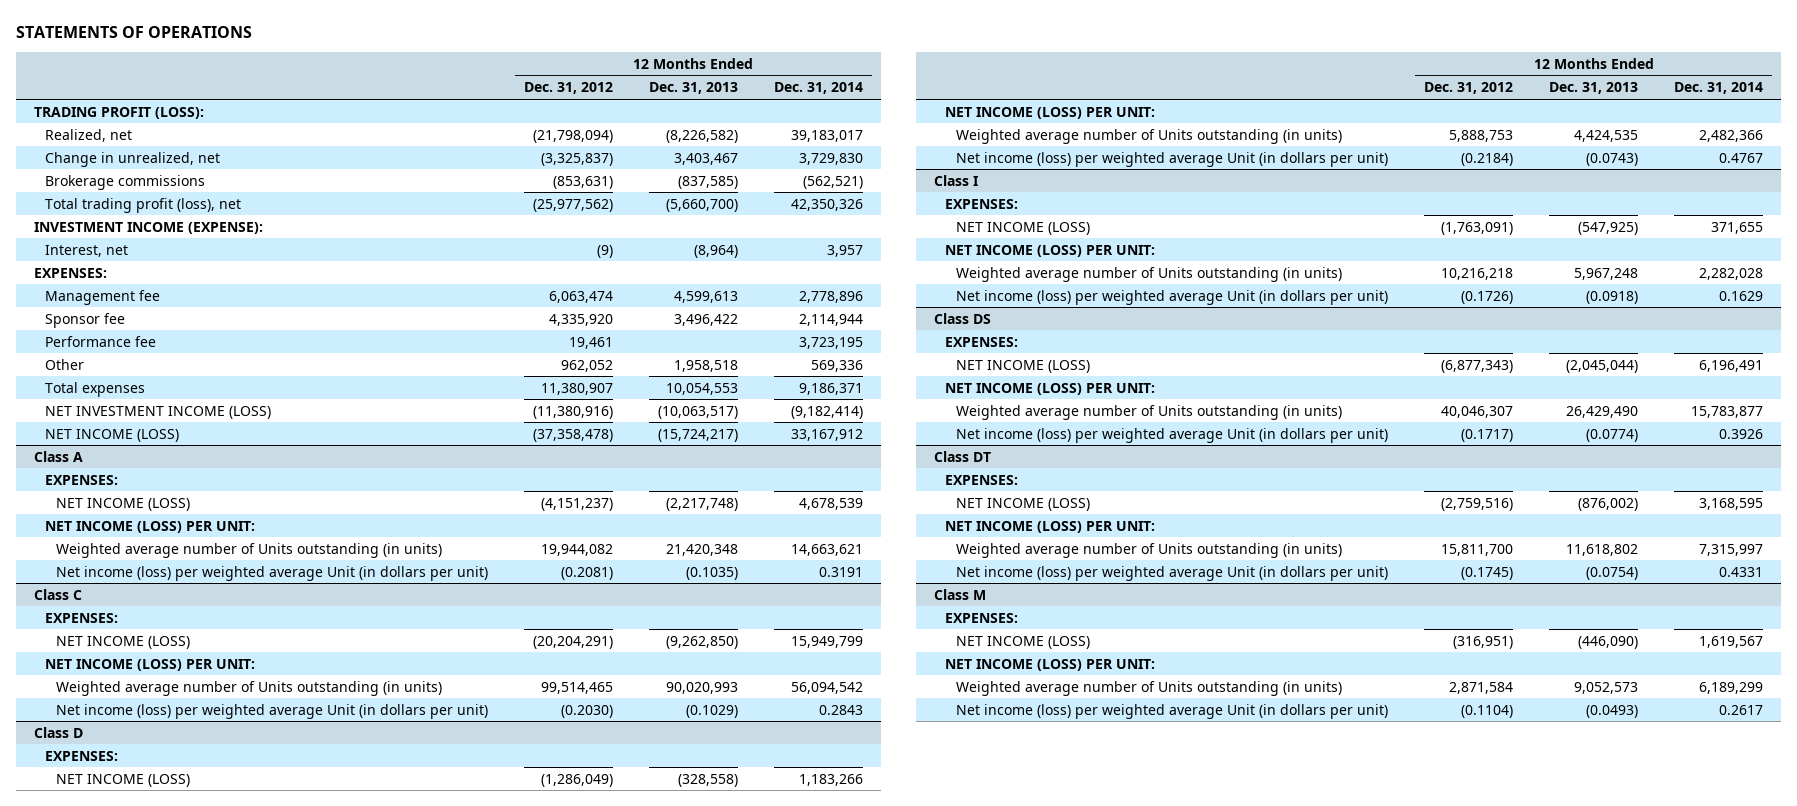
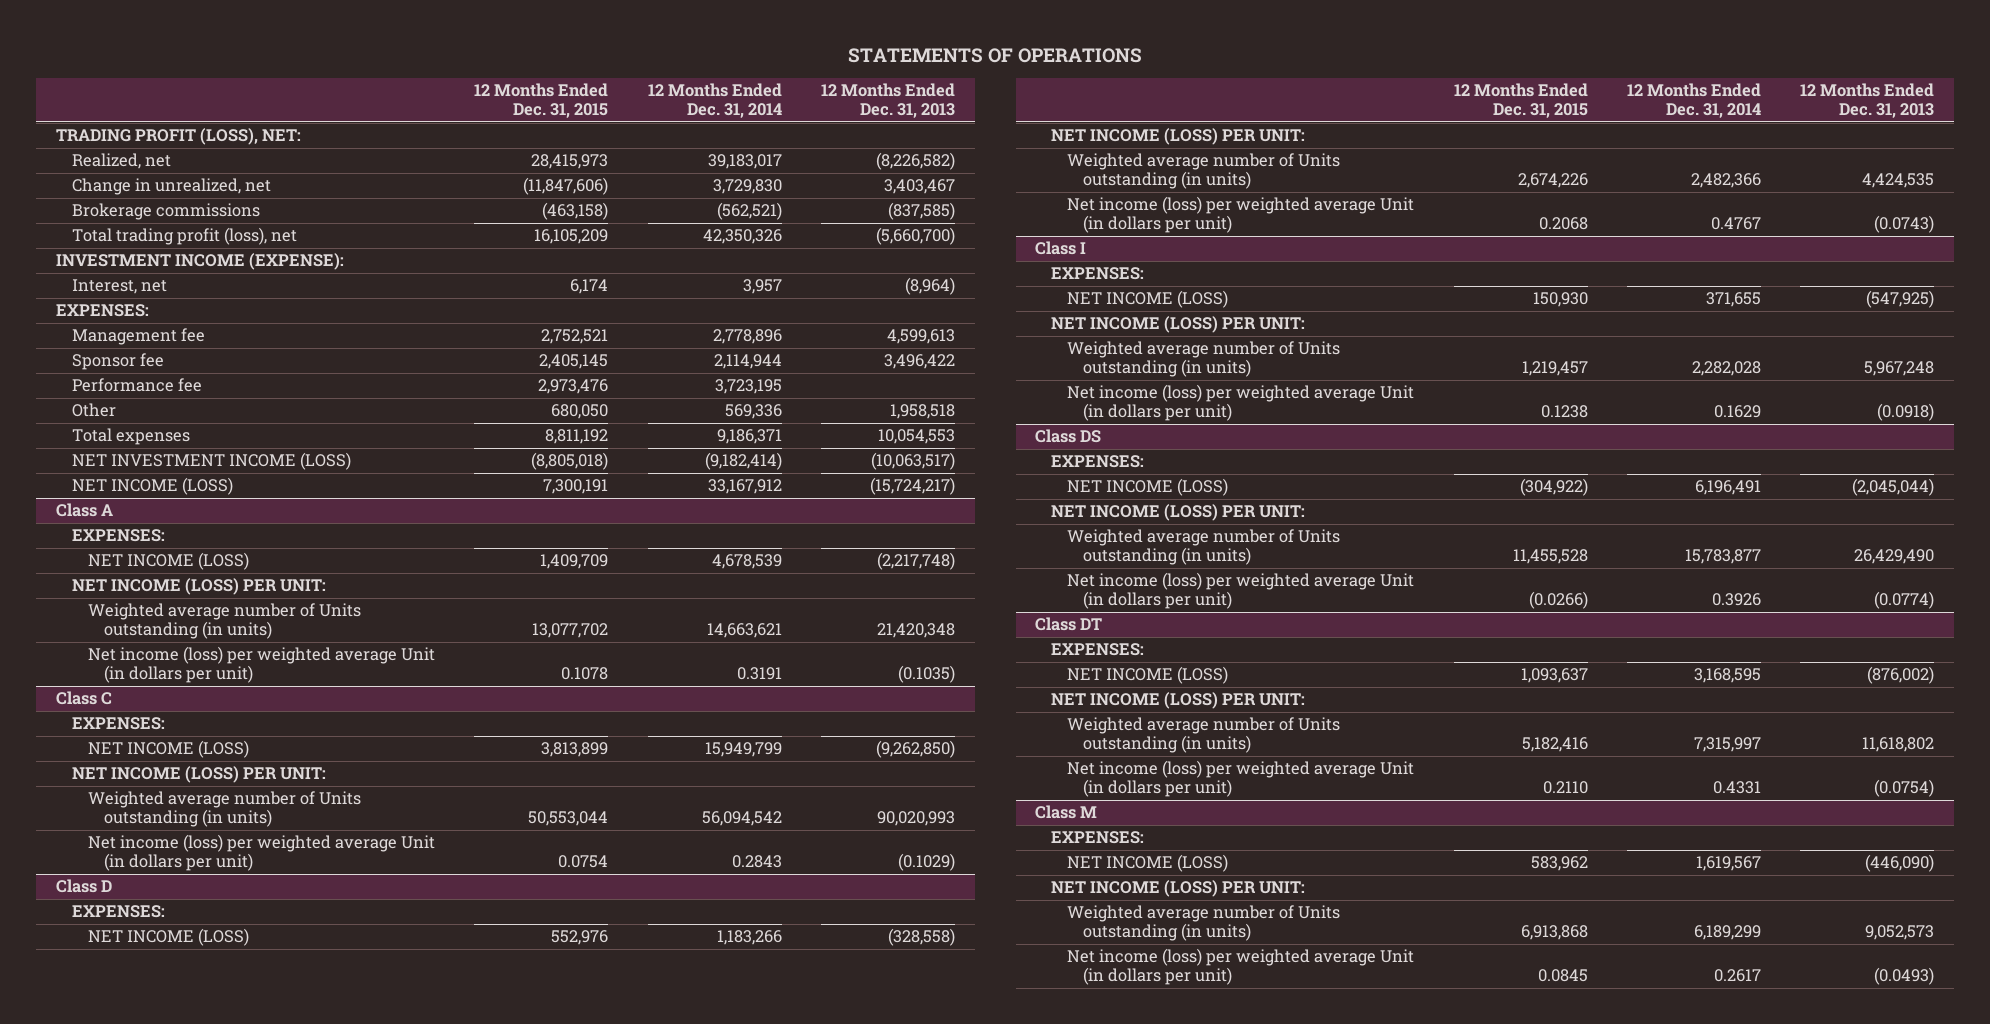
[523,82,613,95] Dec. 31, 2012 -> none
none -> [474,83,609,119] 12 Months Ended Dec. 31, 2015
[34,106,205,119] TRADING PROFIT (LOSS): -> [55,128,301,146] TRADING PROFIT (LOSS), NET:

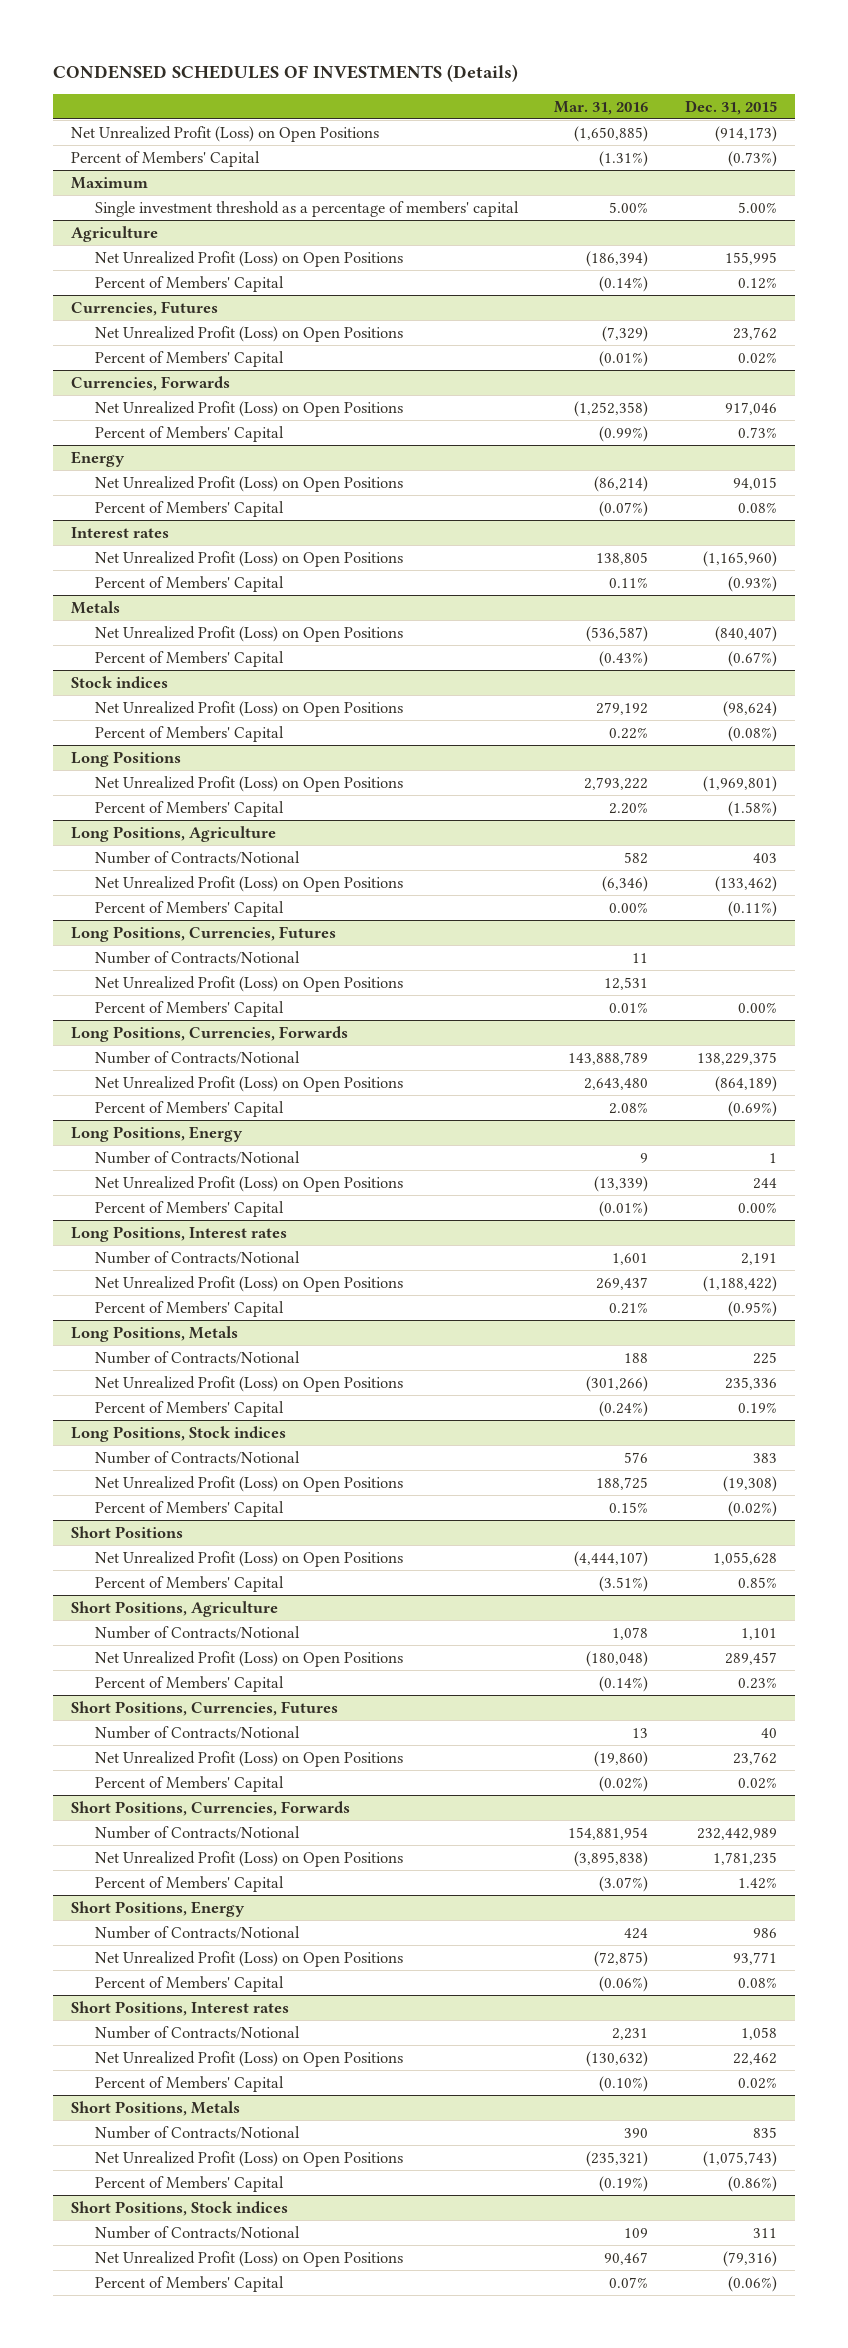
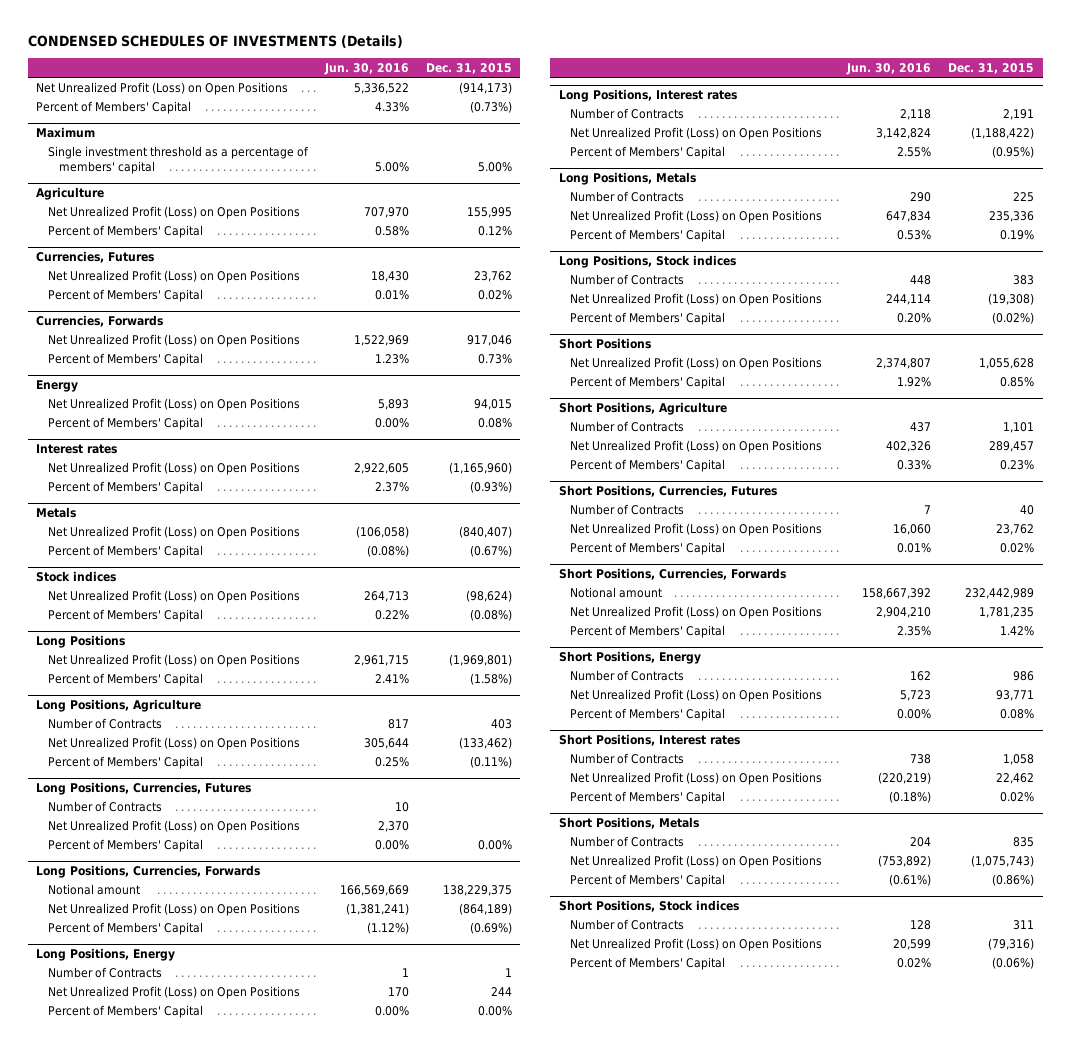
[554,100,649,115] Mar. 31, 2016 -> none
none -> [323,63,409,76] Jun. 30, 2016
[94,850,300,864] Number of Contracts/Notional -> [47,717,162,729] Number of Contracts
[94,950,300,964] Number of Contracts/Notional -> [47,800,162,812] Number of Contracts
[94,1050,300,1064] Number of Contracts/Notional -> [47,883,140,895] Notional amount
[94,1150,300,1164] Number of Contracts/Notional -> [47,966,162,978] Number of Contracts
[94,1250,300,1264] Number of Contracts/Notional -> [570,107,685,119] Number of Contracts
[94,1350,300,1364] Number of Contracts/Notional -> [570,190,685,202] Number of Contracts
[94,1450,300,1464] Number of Contracts/Notional -> [570,273,685,285] Number of Contracts
[94,1625,300,1639] Number of Contracts/Notional -> [570,420,685,432] Number of Contracts
[94,1725,300,1739] Number of Contracts/Notional -> [570,503,685,515] Number of Contracts
[94,1825,300,1839] Number of Contracts/Notional -> [570,586,663,598] Notional amount
[94,1925,300,1939] Number of Contracts/Notional -> [570,669,685,681] Number of Contracts
[94,2025,300,2039] Number of Contracts/Notional -> [570,752,685,764] Number of Contracts
[94,2125,300,2139] Number of Contracts/Notional -> [570,835,685,847] Number of Contracts
[94,2225,300,2239] Number of Contracts/Notional -> [570,918,685,930] Number of Contracts

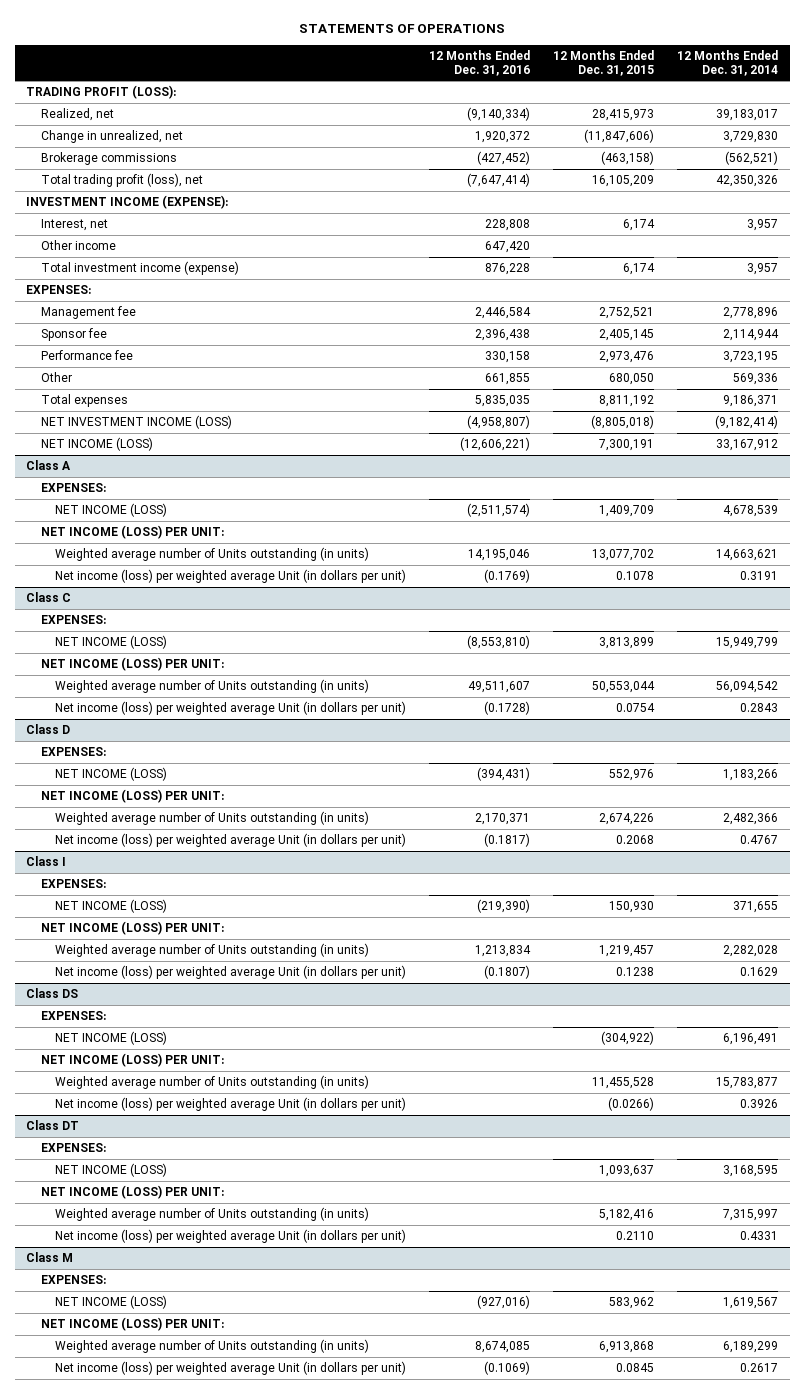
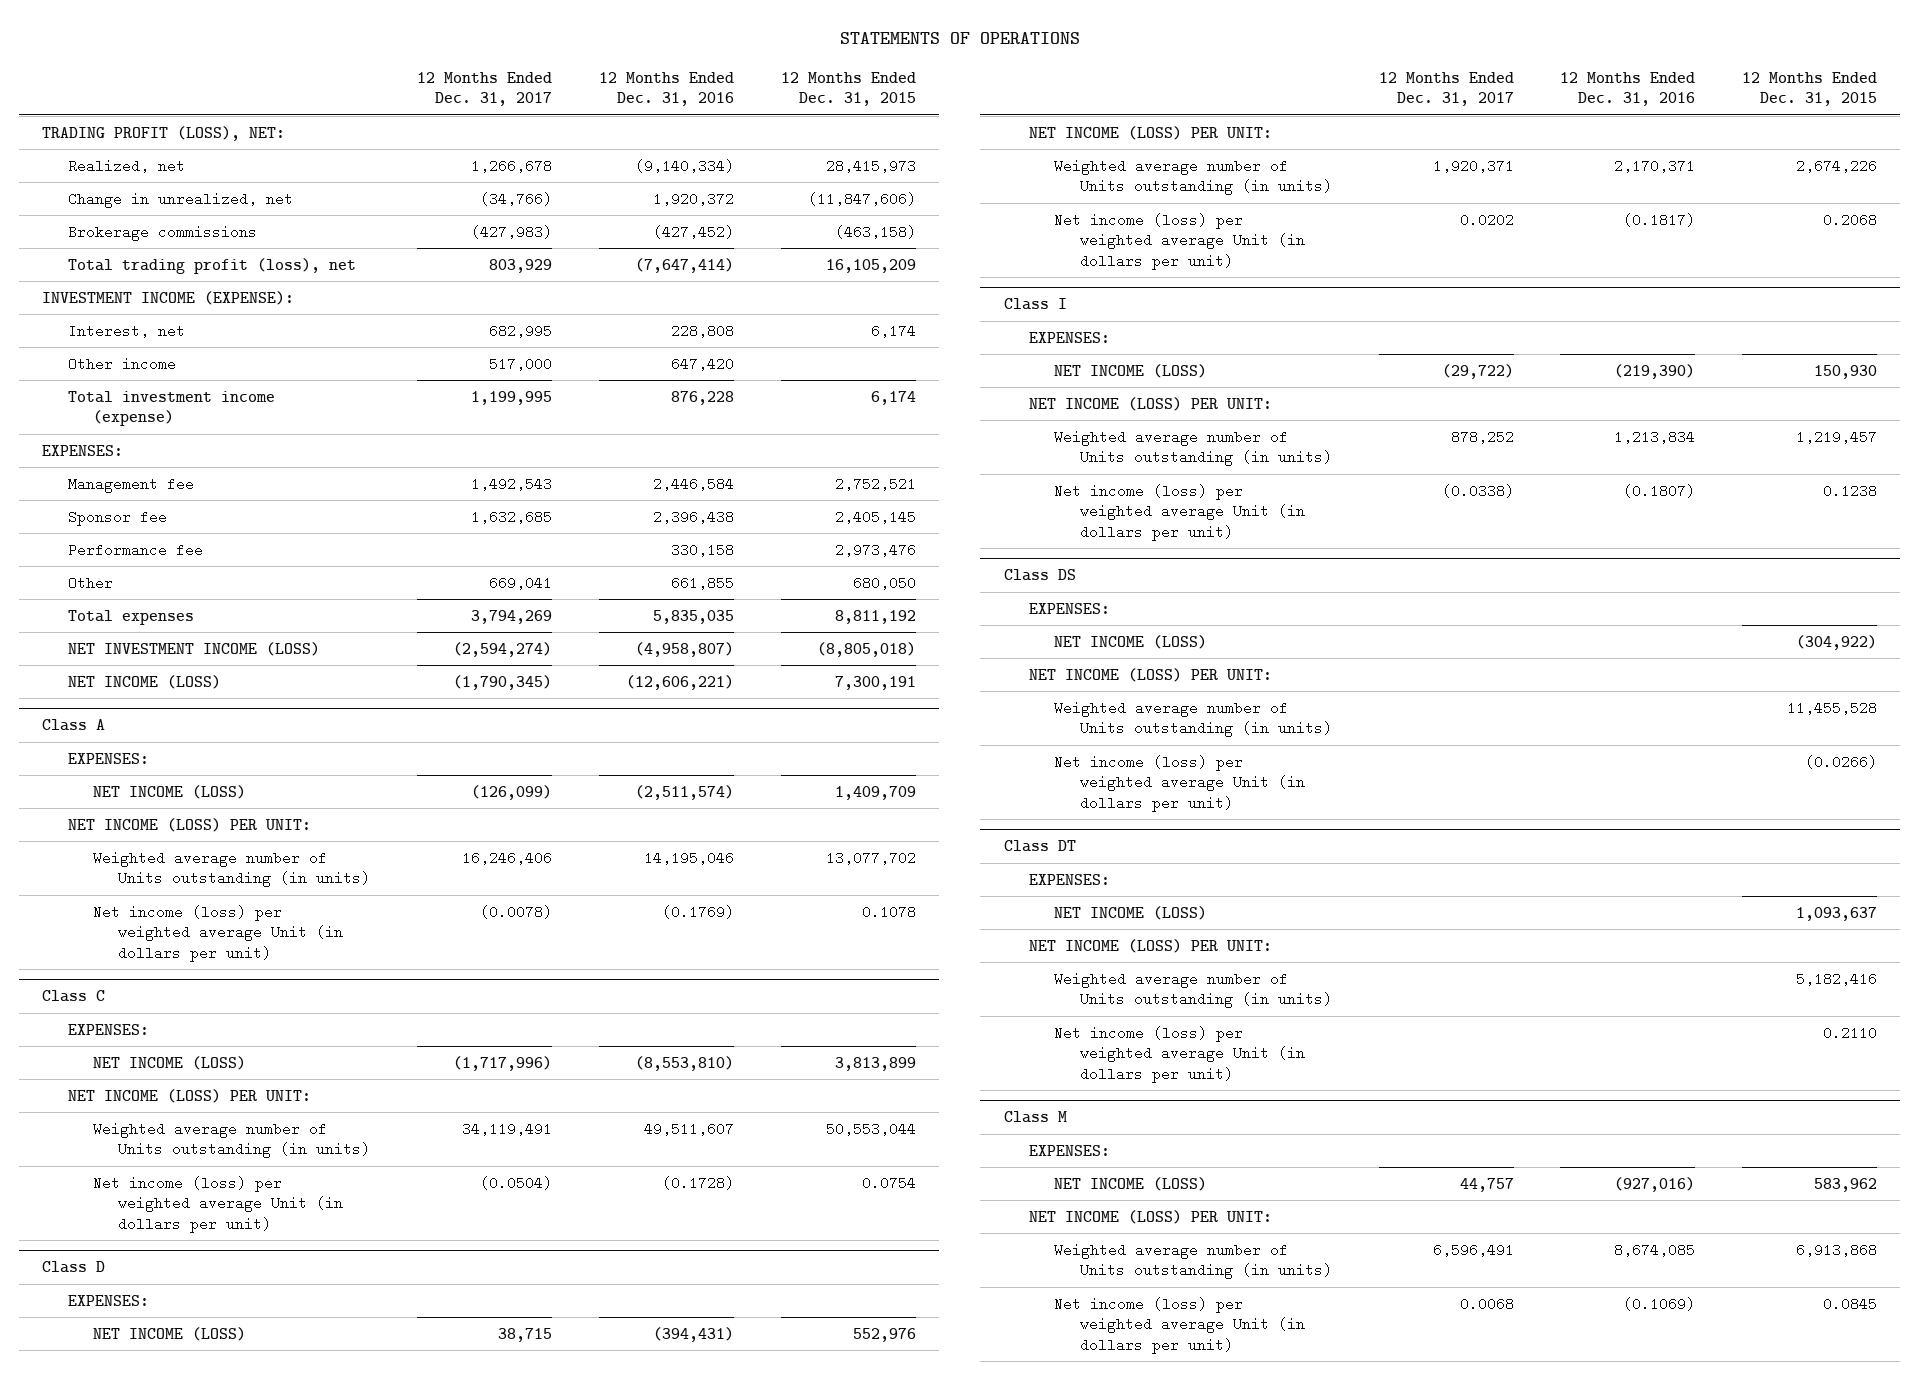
[677,50,779,76] 12 Months Ended Dec. 31, 2014 -> none
none -> [417,71,553,107] 12 Months Ended Dec. 31, 2017
[26,84,177,99] TRADING PROFIT (LOSS): -> [42,125,286,141] TRADING PROFIT (LOSS), NET:

